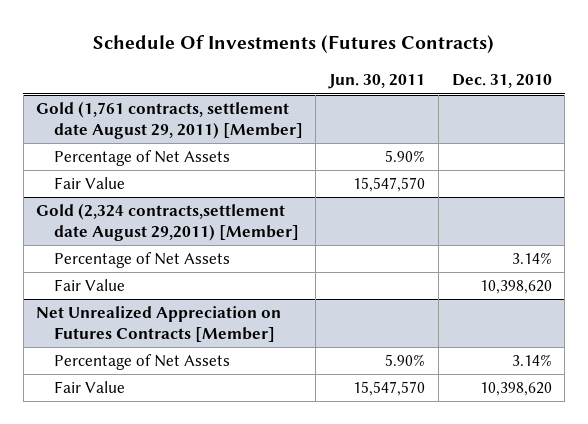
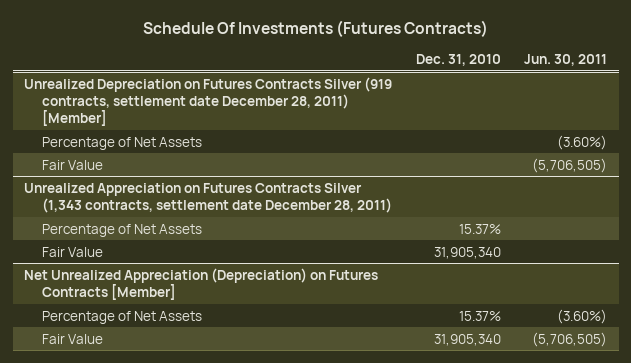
[36,101,303,139] Gold (1,761 contracts, settlement date August 29, 2011) [Member] -> none
[36,203,299,241] Gold (2,324 contracts,settlement date August 29,2011) [Member] -> none
none -> [24,76,393,127] Unrealized Depreciation on Futures Contracts Silver (919 contracts, settlement date December 28, 2011) [Member]
[385,150,426,163] 5.90% -> [557,134,608,150] (3.60%)
[353,177,426,193] 15,547,570 -> [532,157,608,173] (5,706,505)
none -> [24,182,393,214] Unrealized Appreciation on Futures Contracts Silver (1,343 contracts, settlement date December 28, 2011)
[511,252,552,265] 3.14% -> [458,223,501,234] 15.37%
[479,280,552,295] 10,398,620 -> [433,246,501,259] 31,905,340
[36,306,282,342] Net Unrealized Appreciation on Futures Contracts [Member] -> [24,267,379,301] Net Unrealized Appreciation (Depreciation) on Futures Contracts [Member]
[385,354,426,367] 5.90% -> [557,308,608,324] (3.60%)
[511,354,552,367] 3.14% -> [458,310,501,321] 15.37%
[353,381,426,397] 15,547,570 -> [532,331,608,347] (5,706,505)
[479,382,552,397] 10,398,620 -> [433,333,501,346] 31,905,340

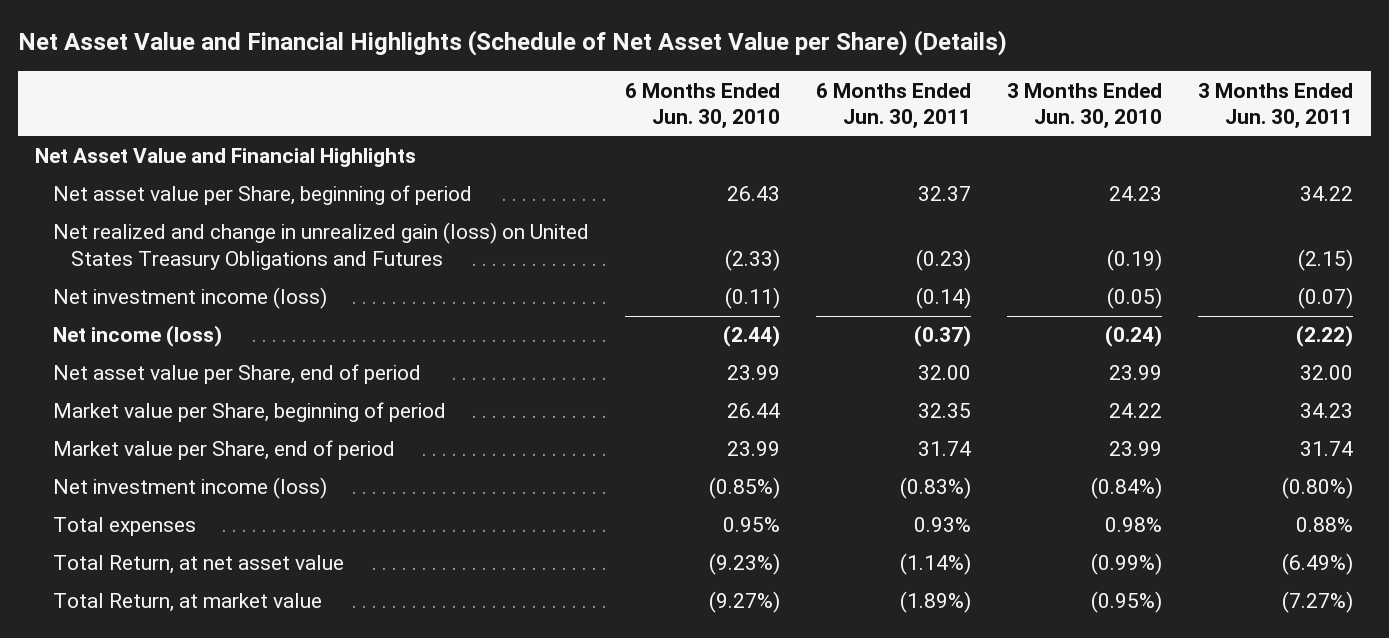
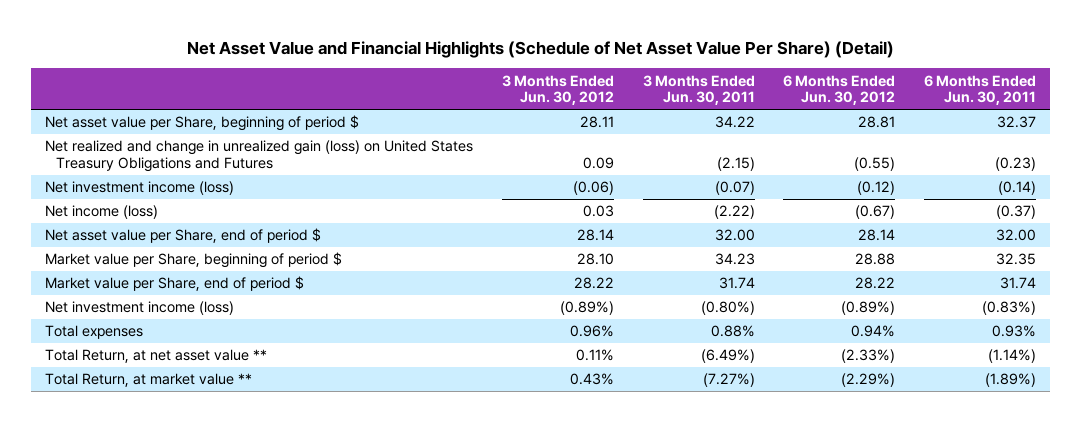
[17,30,1007,57] Net Asset Value and Financial Highlights (Schedule of Net Asset Value per Share) (Details) -> [186,40,894,58] Net Asset Value and Financial Highlights (Schedule of Net Asset Value Per Share) (Detail)
[625,82,781,130] 6 Months Ended Jun. 30, 2010 -> none
[1007,82,1163,130] 3 Months Ended Jun. 30, 2010 -> none
none -> [501,74,614,106] 3 Months Ended Jun. 30, 2012
none -> [783,74,896,106] 6 Months Ended Jun. 30, 2012
[35,148,417,168] Net Asset Value and Financial Highlights -> none
[53,185,473,206] Net asset value per Share, beginning of period -> [45,115,360,132] Net asset value per Share, beginning of period $
[53,364,422,385] Net asset value per Share, end of period -> [45,228,322,244] Net asset value per Share, end of period $
[53,402,447,423] Market value per Share, beginning of period -> [45,252,343,269] Market value per Share, beginning of period $
[53,440,396,461] Market value per Share, end of period -> [45,276,305,292] Market value per Share, end of period $
[53,555,345,575] Total Return, at net asset value -> [45,349,268,364] Total Return, at net asset value **
[53,593,323,613] Total Return, at market value -> [45,373,253,388] Total Return, at market value **

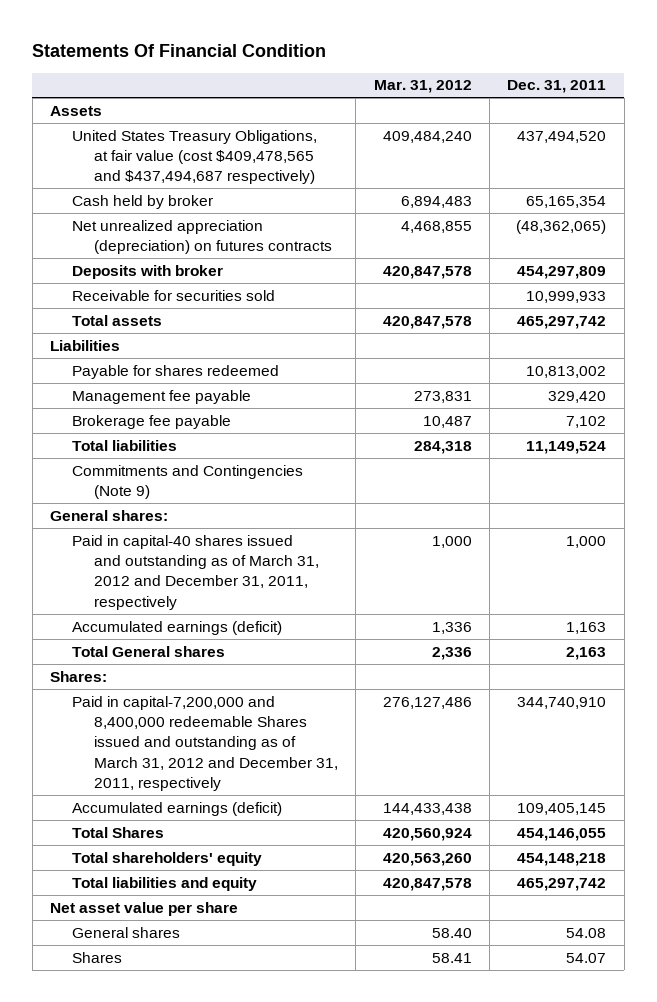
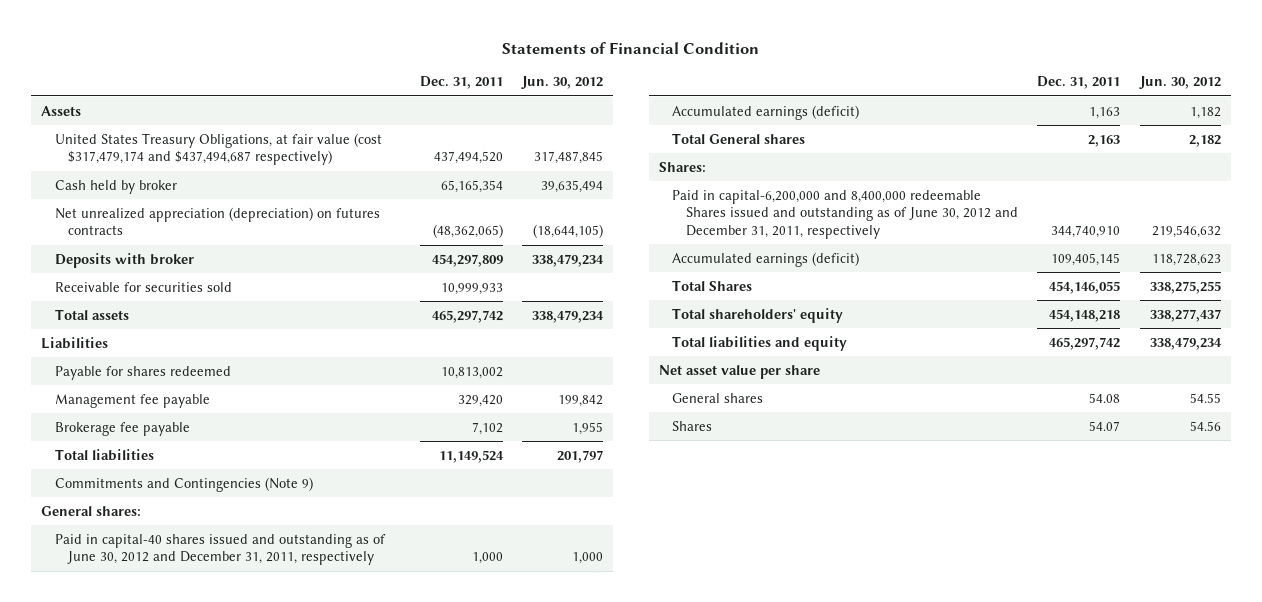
[32,43,327,57] Statements Of Financial Condition -> [501,41,759,54] Statements of Financial Condition
[373,80,472,94] Mar. 31, 2012 -> none
none -> [521,76,604,90] Jun. 30, 2012
[72,129,318,185] United States Treasury Obligations, at fair value (cost $409,478,565 and $437,494,687 respectively) -> [54,132,382,166] United States Treasury Obligations, at fair value (cost $317,479,174 and $437,494,687 respectively)
[72,534,320,610] Paid in capital-40 shares issued and outstanding as of March 31, 2012 and December 31, 2011, respectively -> [54,533,386,566] Paid in capital-40 shares issued and outstanding as of June 30, 2012 and December 31, 2011, respectively
[72,695,339,791] Paid in capital-7,200,000 and 8,400,000 redeemable Shares issued and outstanding as of March 31, 2012 and December 31, 2011, respectively -> [672,189,1018,239] Paid in capital-6,200,000 and 8,400,000 redeemable Shares issued and outstanding as of June 30, 2012 and December 31, 2011, respectively

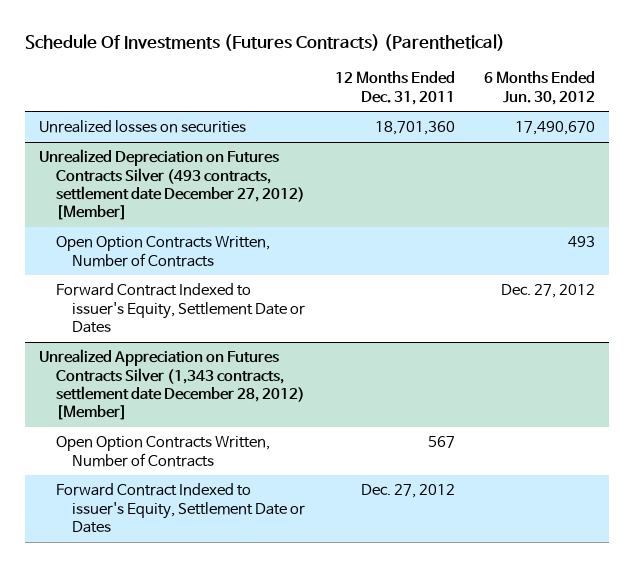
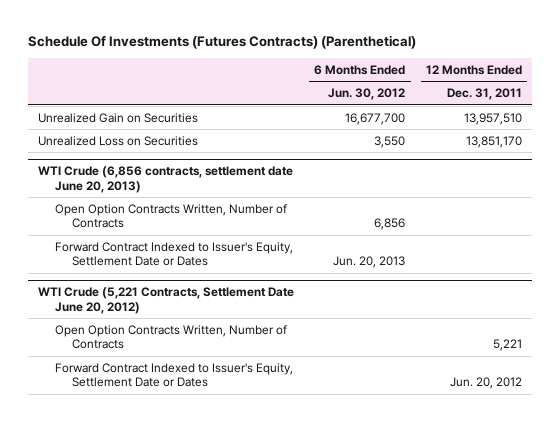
[39,149,305,221] Unrealized Depreciation on Futures Contracts Silver (493 contracts, settlement date December 27, 2012) [Member] -> none
[39,349,305,421] Unrealized Appreciation on Futures Contracts Silver (1,343 contracts, settlement date December 28, 2012) [Member] -> none
none -> [38,112,199,123] Unrealized Gain on Securities
[39,120,247,134] Unrealized losses on securities -> [38,135,199,146] Unrealized Loss on Securities
[374,121,455,136] 18,701,360 -> [465,135,522,148] 13,851,170
[514,121,595,136] 17,490,670 -> [374,135,406,148] 3,550
none -> [38,166,294,193] WTI Crude (6,856 contracts, settlement date June 20, 2013)
[567,236,595,248] 493 -> [374,218,406,231] 6,856
[55,283,306,333] Forward Contract Indexed to issuer's Equity, Settlement Date or Dates -> [55,241,294,267] Forward Contract Indexed to Issuer's Equity, Settlement Date or Dates
[500,284,595,299] Dec. 27, 2012 -> [333,256,406,269] Jun. 20, 2013
none -> [38,287,295,314] WTI Crude (5,221 Contracts, Settlement Date June 20, 2012)
[427,436,455,449] 567 -> [492,339,522,352] 5,221
[55,483,306,533] Forward Contract Indexed to issuer's Equity, Settlement Date or Dates -> [55,362,294,388] Forward Contract Indexed to Issuer's Equity, Settlement Date or Dates
[360,484,455,499] Dec. 27, 2012 -> [449,377,522,390] Jun. 20, 2012

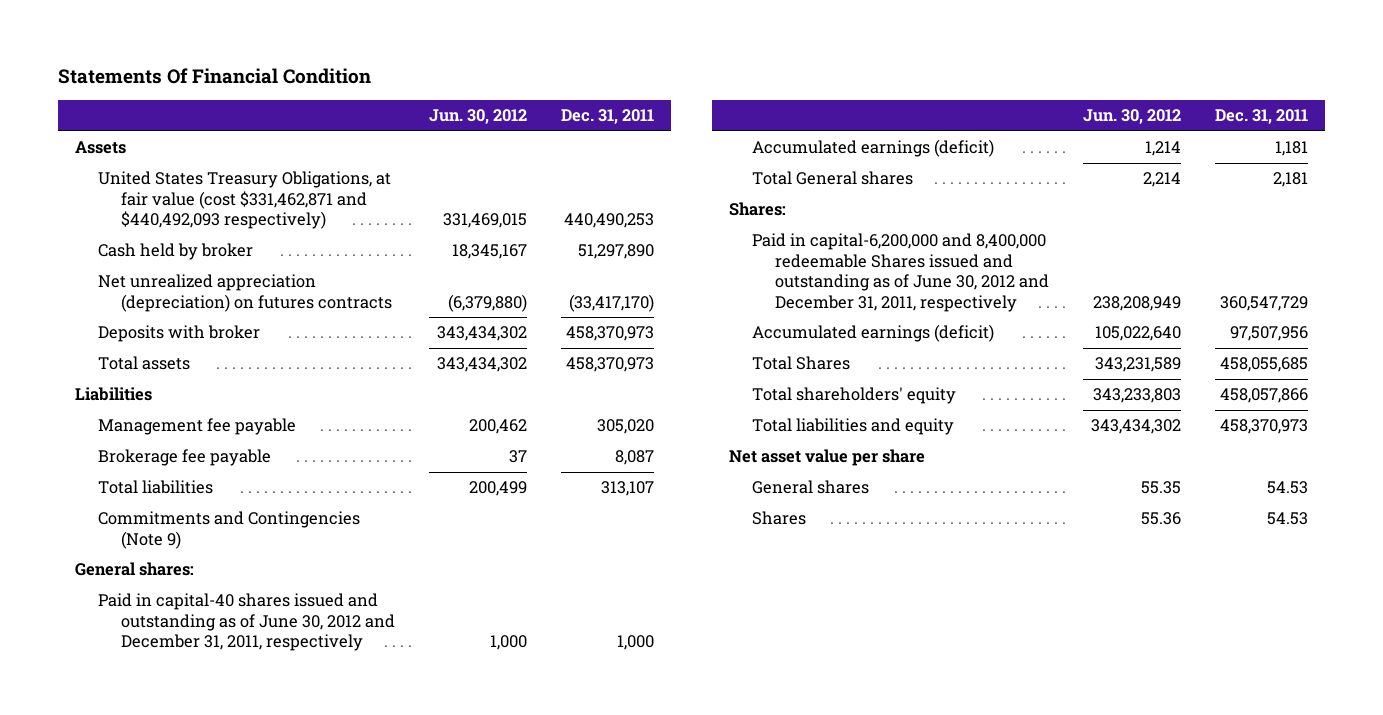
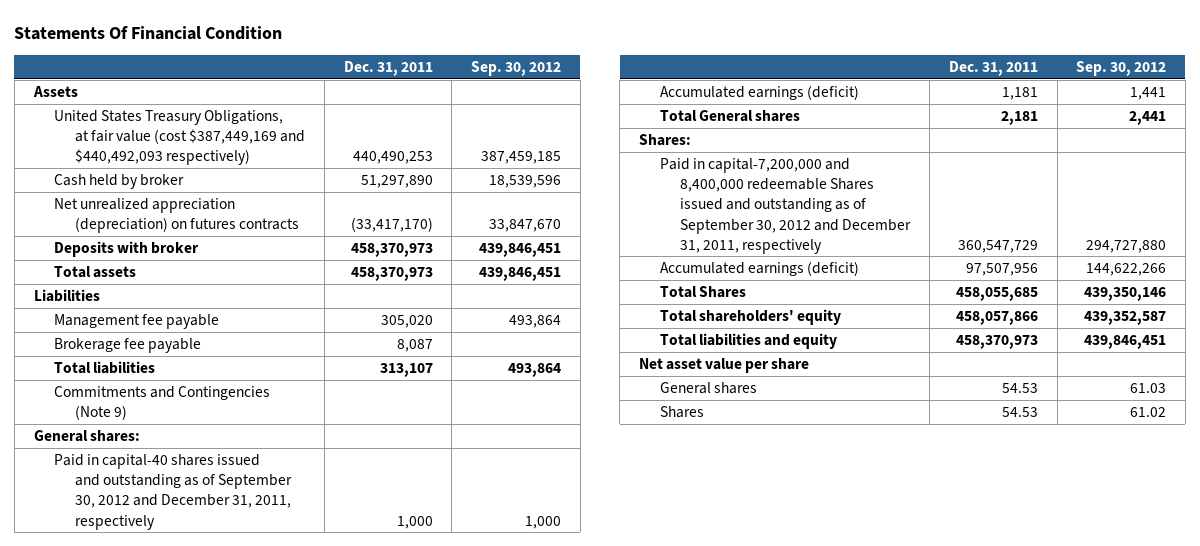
[428,109,527,125] Jun. 30, 2012 -> none
none -> [471,60,562,76] Sep. 30, 2012
[97,171,391,230] United States Treasury Obligations, at fair value (cost $331,462,871 and $440,492,093 respectively) -> [54,110,306,166] United States Treasury Obligations, at fair value (cost $387,449,169 and $440,492,093 respectively)
[97,593,395,652] Paid in capital-40 shares issued and outstanding as of June 30, 2012 and December 31, 2011, respectively -> [54,454,293,530] Paid in capital-40 shares issued and outstanding as of September 30, 2012 and December 31, 2011, respectively
[752,233,1050,312] Paid in capital-6,200,000 and 8,400,000 redeemable Shares issued and outstanding as of June 30, 2012 and December 31, 2011, respectively -> [659,158,912,254] Paid in capital-7,200,000 and 8,400,000 redeemable Shares issued and outstanding as of September 30, 2012 and December 31, 2011, respectively

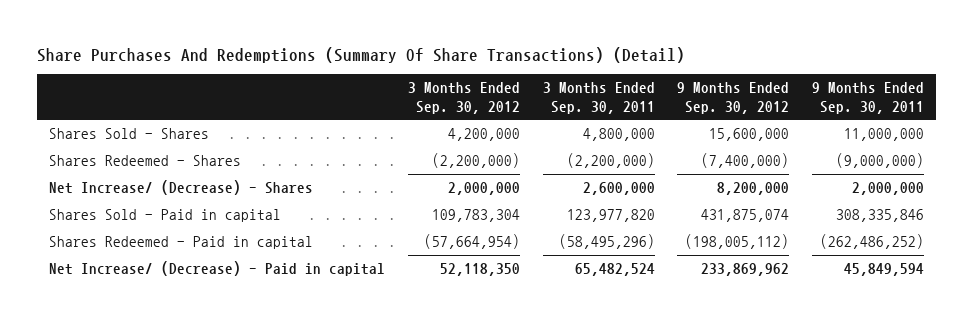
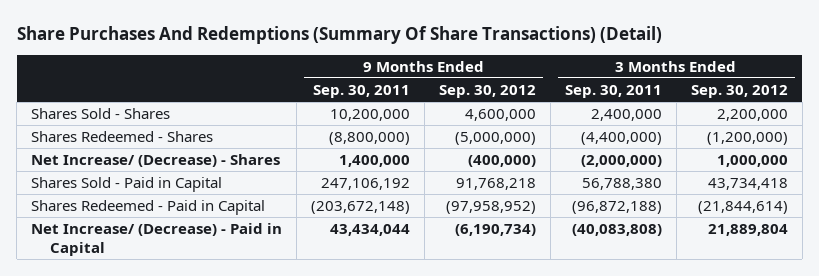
[447,127,520,141] 4,200,000 -> [716,108,788,121] 2,200,000
[582,127,655,141] 4,800,000 -> [590,108,662,121] 2,400,000
[709,127,790,141] 15,600,000 -> [465,108,537,121] 4,600,000
[844,127,925,141] 11,000,000 -> [330,108,411,121] 10,200,000
[431,152,520,168] (2,200,000) -> [706,131,788,145] (1,200,000)
[566,152,655,168] (2,200,000) -> [580,131,662,145] (4,400,000)
[701,152,790,168] (7,400,000) -> [455,131,537,145] (5,000,000)
[836,152,925,168] (9,000,000) -> [329,131,411,145] (8,800,000)
[447,181,520,195] 2,000,000 -> [716,154,788,167] 1,000,000
[582,181,655,195] 2,600,000 -> [580,154,662,167] (2,000,000)
[717,181,790,195] 8,200,000 -> [468,154,537,167] (400,000)
[852,181,925,195] 2,000,000 -> [339,154,411,167] 1,400,000
[48,208,281,222] Shares Sold - Paid in capital -> [31,176,223,192] Shares Sold - Paid in Capital
[431,208,520,222] 109,783,304 -> [707,177,788,190] 43,734,418
[566,208,655,222] 123,977,820 -> [581,177,662,190] 56,788,380
[701,208,790,222] 431,875,074 -> [456,177,537,190] 91,768,218
[836,208,925,222] 308,335,846 -> [321,177,411,190] 247,106,192
[48,235,313,249] Shares Redeemed - Paid in capital -> [31,199,266,215] Shares Redeemed - Paid in Capital
[423,233,520,249] (57,664,954) -> [697,200,788,214] (21,844,614)
[558,233,655,249] (58,495,296) -> [571,200,662,214] (96,872,188)
[685,233,790,249] (198,005,112) -> [446,200,537,214] (97,958,952)
[820,233,925,249] (262,486,252) -> [311,200,411,214] (203,672,148)
[48,260,385,276] Net Increase/ (Decrease) - Paid in capital -> [31,222,283,256] Net Increase/ (Decrease) - Paid in Capital
[439,262,520,276] 52,118,350 -> [707,223,788,236] 21,889,804
[574,262,655,276] 65,482,524 -> [571,223,662,236] (40,083,808)
[701,262,790,276] 233,869,962 -> [455,223,537,236] (6,190,734)
[844,262,925,276] 45,849,594 -> [330,223,411,236] 43,434,044

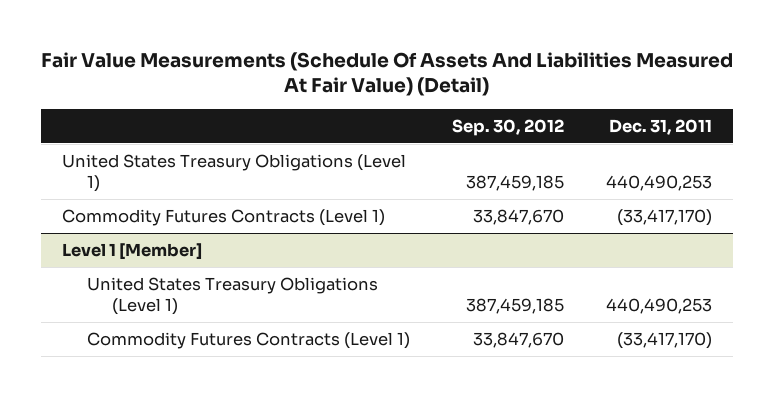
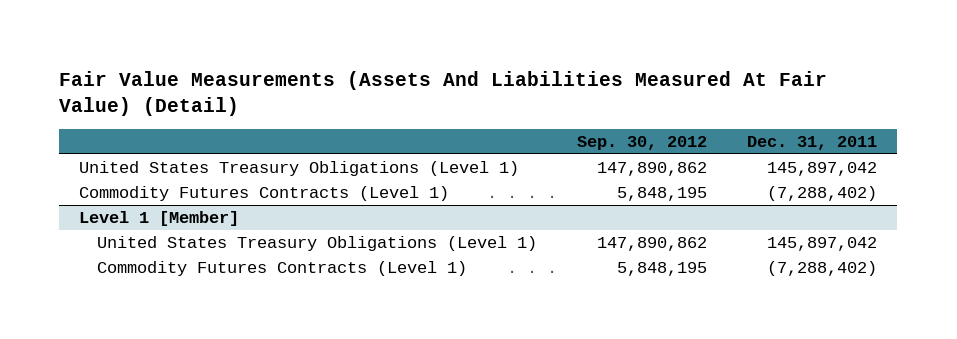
[41,51,734,97] Fair Value Measurements (Schedule Of Assets And Liabilities Measured At Fair Value) (Detail) -> [59,70,828,116] Fair Value Measurements (Assets And Liabilities Measured At Fair Value) (Detail)
[466,175,565,192] 387,459,185 -> [597,162,708,177] 147,890,862
[606,175,713,192] 440,490,253 -> [767,162,878,177] 145,897,042
[473,208,565,225] 33,847,670 -> [617,187,708,202] 5,848,195
[617,208,713,226] (33,417,170) -> [767,186,878,202] (7,288,402)
[466,298,565,315] 387,459,185 -> [597,237,708,252] 147,890,862
[606,298,713,315] 440,490,253 -> [767,237,878,252] 145,897,042
[473,331,565,348] 33,847,670 -> [617,262,708,277] 5,848,195
[617,331,713,349] (33,417,170) -> [767,261,878,277] (7,288,402)

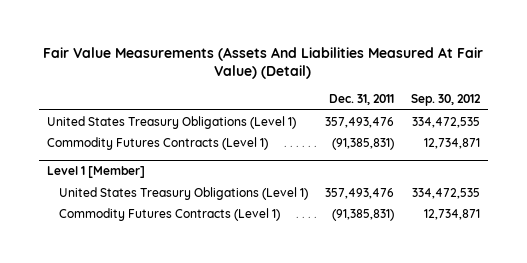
[597,162,708,177] 147,890,862 -> [411,116,480,128] 334,472,535
[767,162,878,177] 145,897,042 -> [325,116,395,128] 357,493,476
[617,187,708,202] 5,848,195 -> [423,137,480,149] 12,734,871
[767,186,878,202] (7,288,402) -> [332,137,395,150] (91,385,831)
[597,237,708,252] 147,890,862 -> [411,187,480,199] 334,472,535
[767,237,878,252] 145,897,042 -> [325,187,395,199] 357,493,476
[617,262,708,277] 5,848,195 -> [423,208,480,220] 12,734,871
[767,261,878,277] (7,288,402) -> [332,208,395,221] (91,385,831)

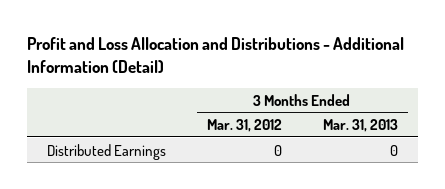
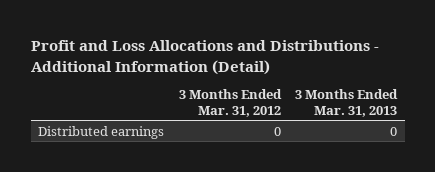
[26,36,404,74] Profit and Loss Allocation and Distributions - Additional Information (Detail) -> [30,40,379,75] Profit and Loss Allocations and Distributions - Additional Information (Detail)
[47,143,167,160] Distributed Earnings -> [38,125,165,139] Distributed earnings

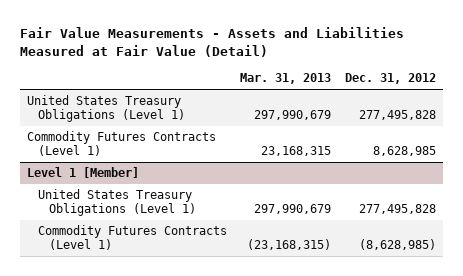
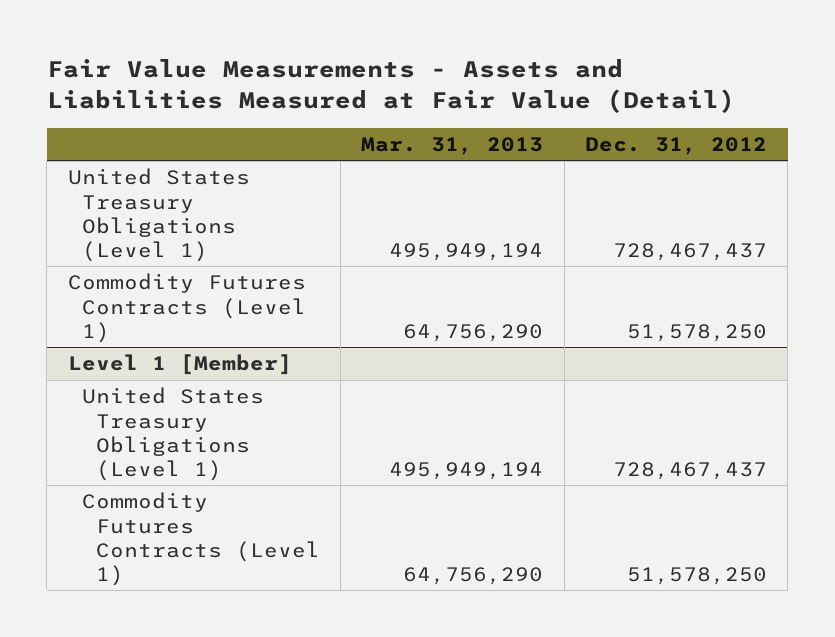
[254,109,332,120] 297,990,679 -> [389,243,544,262] 495,949,194
[358,109,436,120] 277,495,828 -> [613,243,768,262] 728,467,437
[261,145,332,156] 23,168,315 -> [403,323,544,342] 64,756,290
[372,145,436,156] 8,628,985 -> [627,323,768,342] 51,578,250
[254,203,332,214] 297,990,679 -> [389,462,544,481] 495,949,194
[358,203,436,214] 277,495,828 -> [613,462,768,481] 728,467,437
[247,238,332,250] (23,168,315) -> [403,567,544,586] 64,756,290
[358,238,436,250] (8,628,985) -> [627,567,768,586] 51,578,250

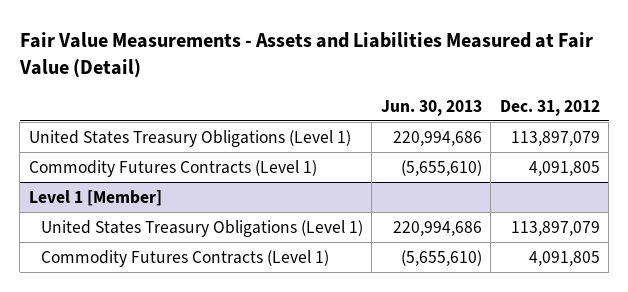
[361,137,544,156] Mar. 31, 2013 -> none
none -> [380,99,482,116] Jun. 30, 2013
[613,243,768,262] 728,467,437 -> [510,130,600,146] 113,897,079
[627,323,768,342] 51,578,250 -> [528,160,600,176] 4,091,805
[613,462,768,481] 728,467,437 -> [510,220,600,236] 113,897,079
[627,567,768,586] 51,578,250 -> [528,250,600,266] 4,091,805

